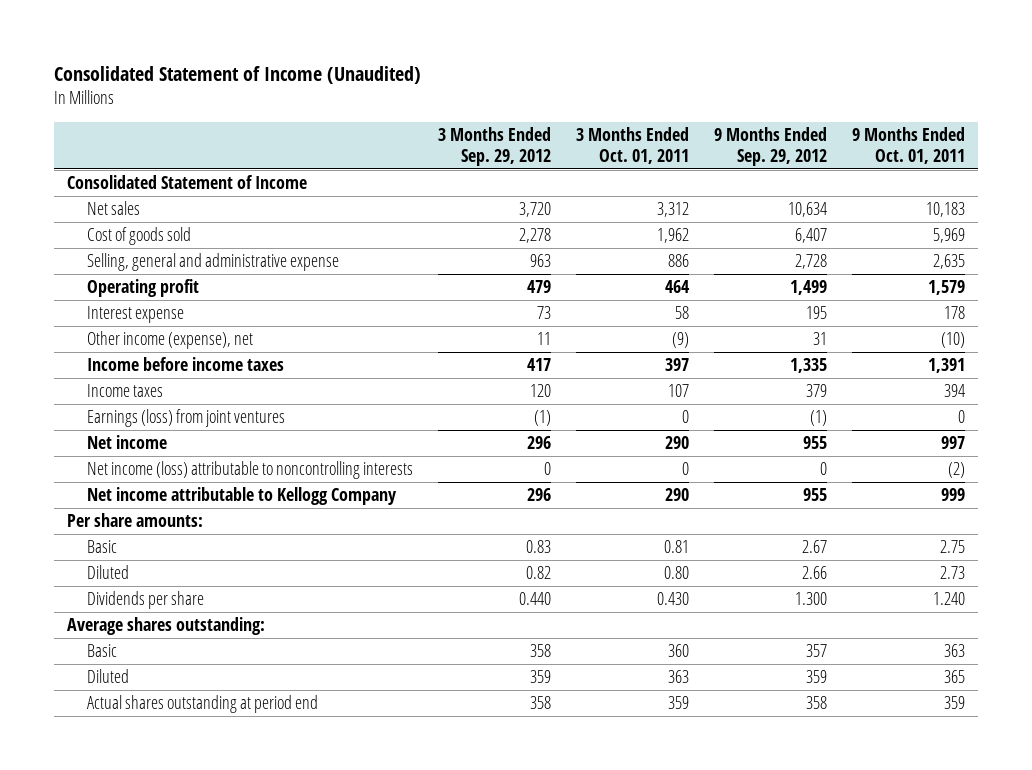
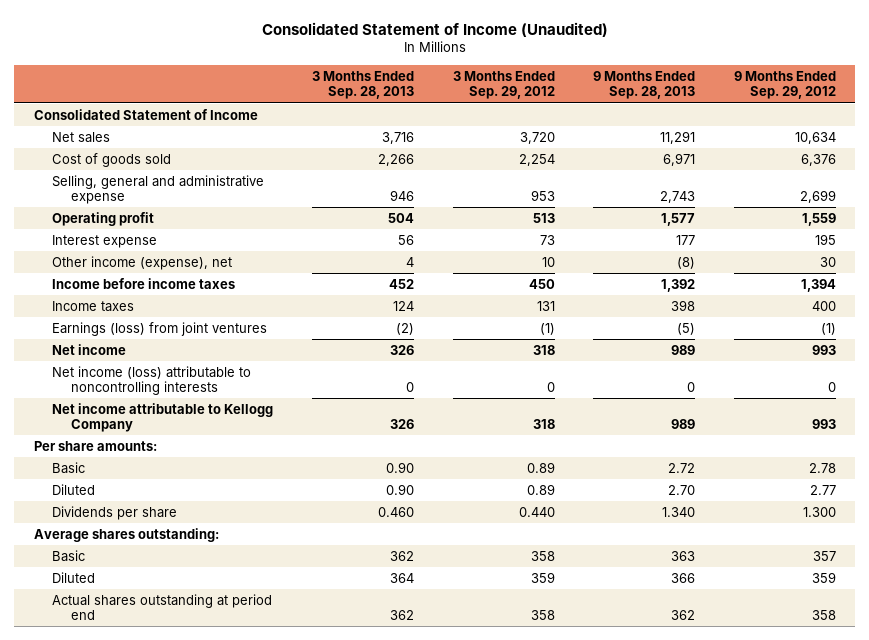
[576,127,690,165] 3 Months Ended Oct. 01, 2011 -> none
[852,127,966,165] 9 Months Ended Oct. 01, 2011 -> none
none -> [311,70,414,100] 3 Months Ended Sep. 28, 2013
none -> [593,70,696,100] 9 Months Ended Sep. 28, 2013
[519,228,552,244] 2,278 -> [518,153,555,166] 2,254
[795,228,828,244] 6,407 -> [800,153,836,166] 6,376
[530,254,552,268] 963 -> [530,190,555,202] 953
[795,254,828,270] 2,728 -> [799,190,836,204] 2,699
[527,280,552,294] 479 -> [532,212,555,223] 513
[790,280,828,296] 1,499 -> [801,212,836,226] 1,559
[537,332,552,346] 11 -> [541,256,555,267] 10
[813,332,828,346] 31 -> [819,256,836,267] 30
[527,358,552,372] 417 -> [528,278,555,289] 450
[790,358,828,374] 1,335 -> [800,278,836,292] 1,394
[530,384,552,398] 120 -> [536,300,555,311] 131
[806,384,828,398] 379 -> [811,300,836,311] 400
[527,436,552,450] 296 -> [532,344,555,355] 318
[803,436,828,450] 955 -> [811,344,836,355] 993
[527,488,552,502] 296 -> [532,419,555,430] 318
[803,488,828,502] 955 -> [811,419,836,430] 993
[526,540,552,554] 0.83 -> [526,461,555,473] 0.89
[802,540,828,554] 2.67 -> [808,462,836,473] 2.78
[526,566,552,580] 0.82 -> [526,483,555,495] 0.89
[802,566,828,580] 2.66 -> [809,484,836,495] 2.77

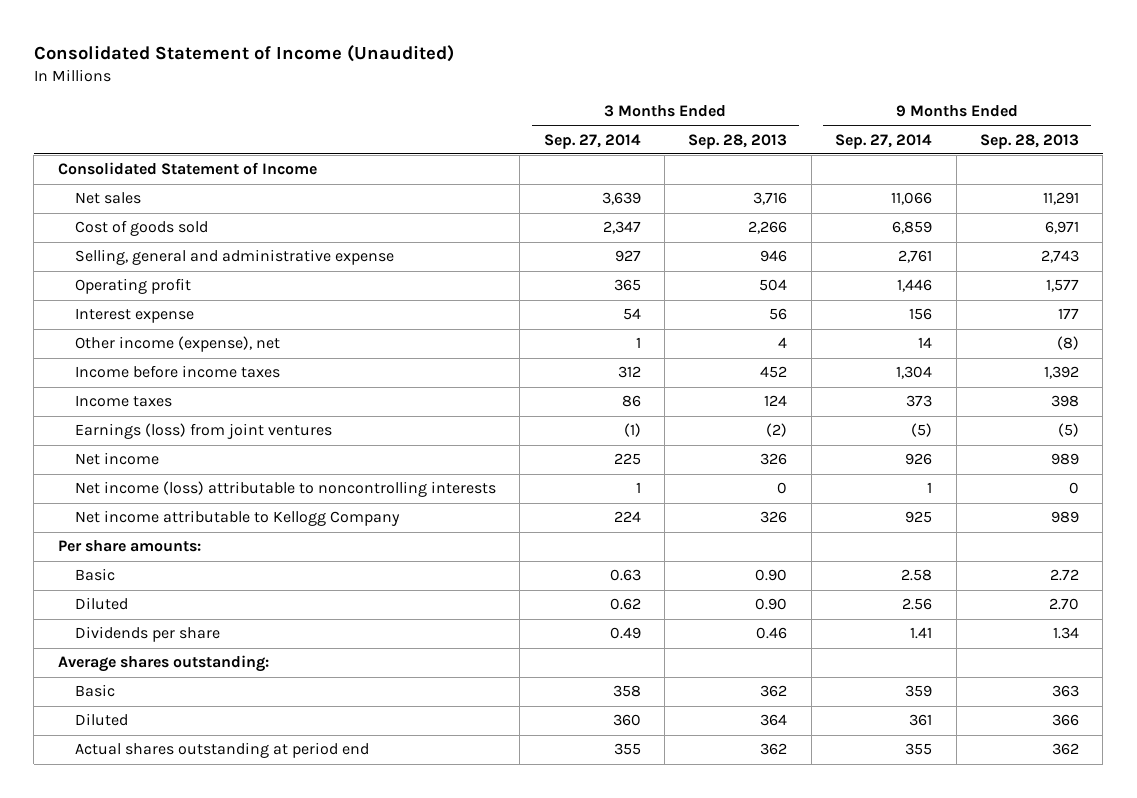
[452,70,555,100] 3 Months Ended Sep. 29, 2012 -> none
[733,70,836,100] 9 Months Ended Sep. 29, 2012 -> none
none -> [543,133,641,149] Sep. 27, 2014
none -> [835,133,933,149] Sep. 27, 2014
[377,506,414,517] 0.460 -> [756,627,788,640] 0.46
[662,506,696,517] 1.340 -> [1052,627,1079,640] 1.34

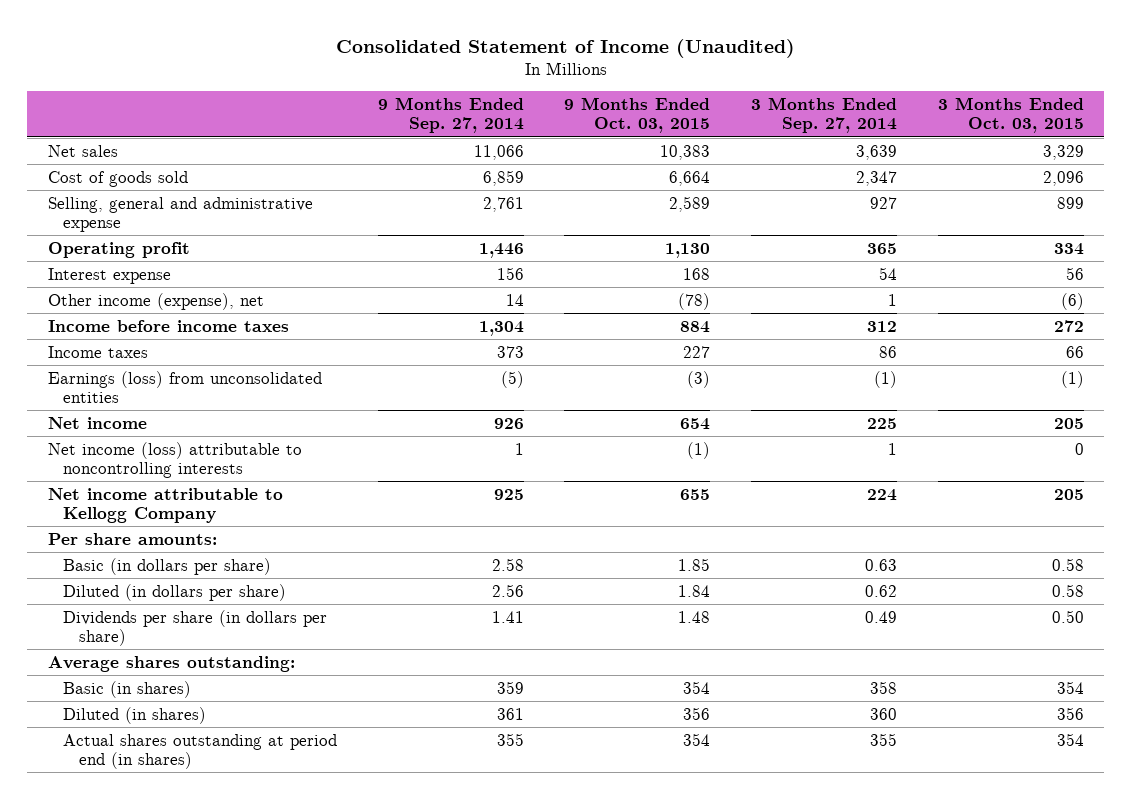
[688,133,788,149] Sep. 28, 2013 -> none
[979,133,1079,149] Sep. 28, 2013 -> none
none -> [564,96,711,134] 9 Months Ended Oct. 03, 2015
none -> [937,96,1084,134] 3 Months Ended Oct. 03, 2015
[57,162,317,176] Consolidated Statement of Income -> none
[74,423,332,440] Earnings (loss) from joint ventures -> [47,370,322,403] Earnings (loss) from unconsolidated entities
[74,568,115,582] Basic -> [63,557,272,575] Basic (in dollars per share)
[74,597,128,611] Diluted -> [63,583,287,601] Diluted (in dollars per share)
[74,626,220,643] Dividends per share -> [63,609,328,646] Dividends per share (in dollars per share)
[74,684,115,698] Basic -> [63,680,192,698] Basic (in shares)
[74,713,128,727] Diluted -> [63,706,207,724] Diluted (in shares)
[74,742,369,759] Actual shares outstanding at period end -> [63,733,338,769] Actual shares outstanding at period end (in shares)

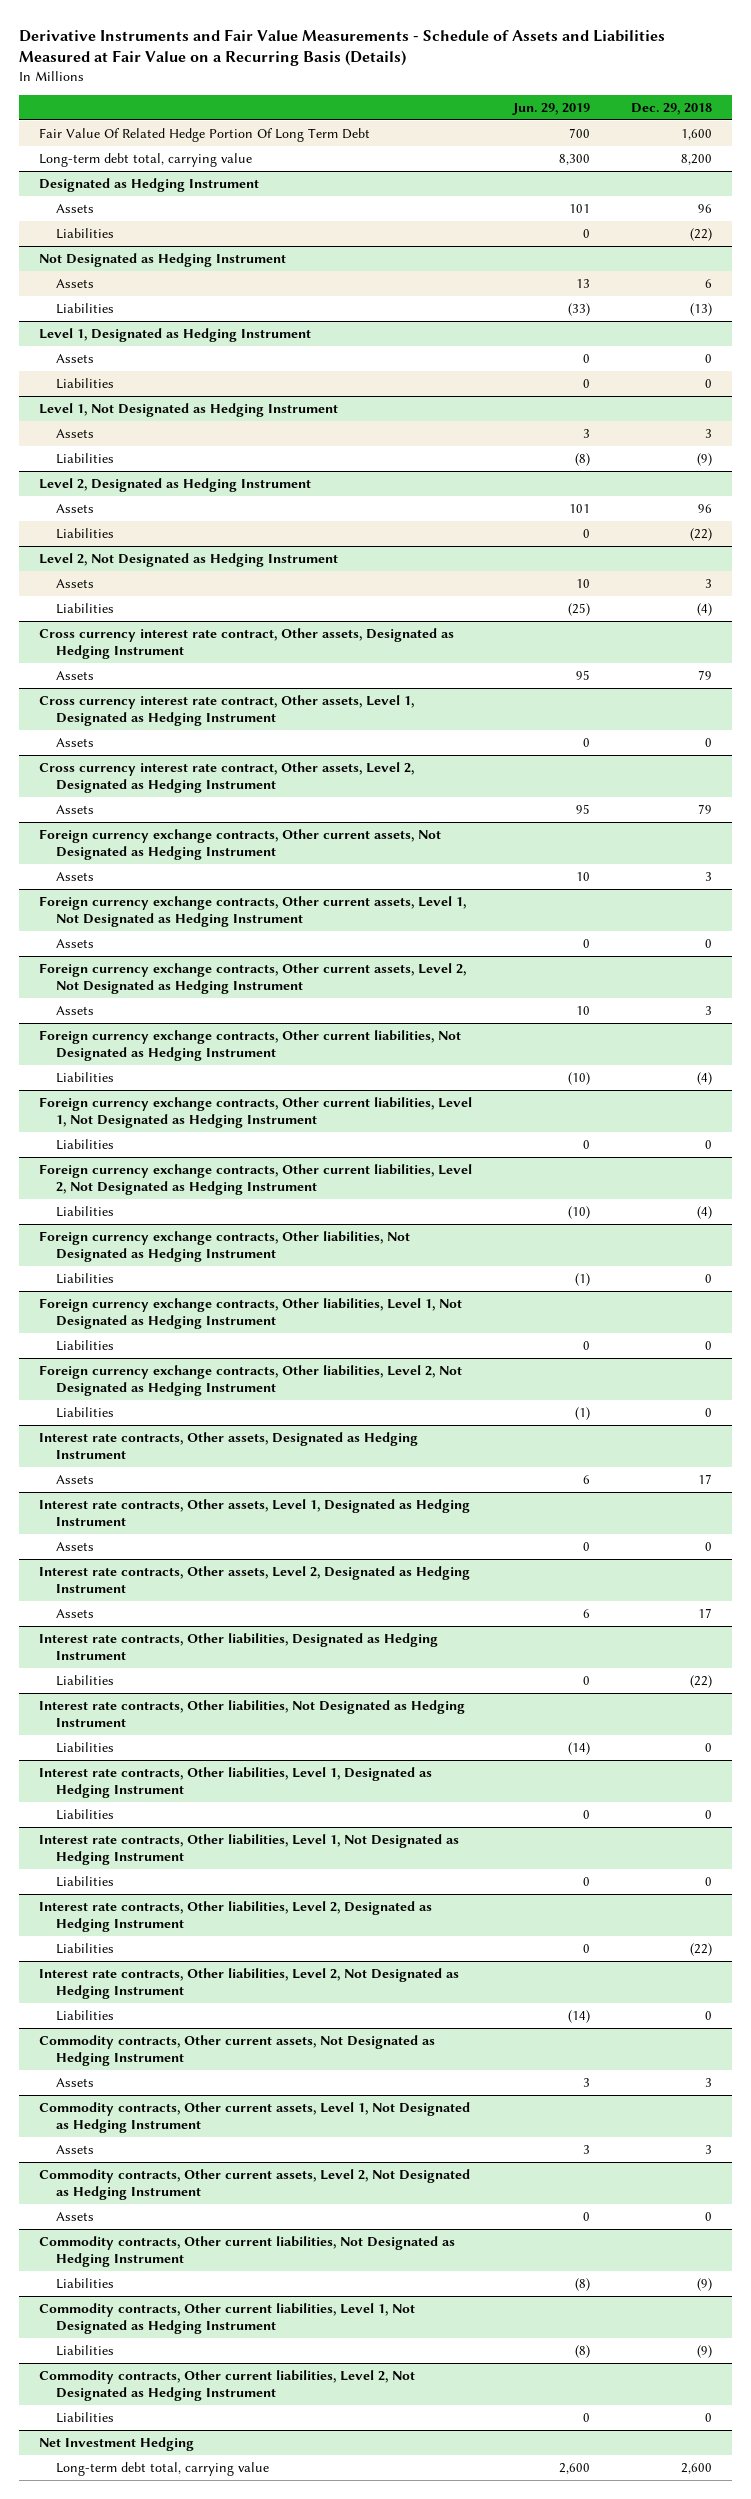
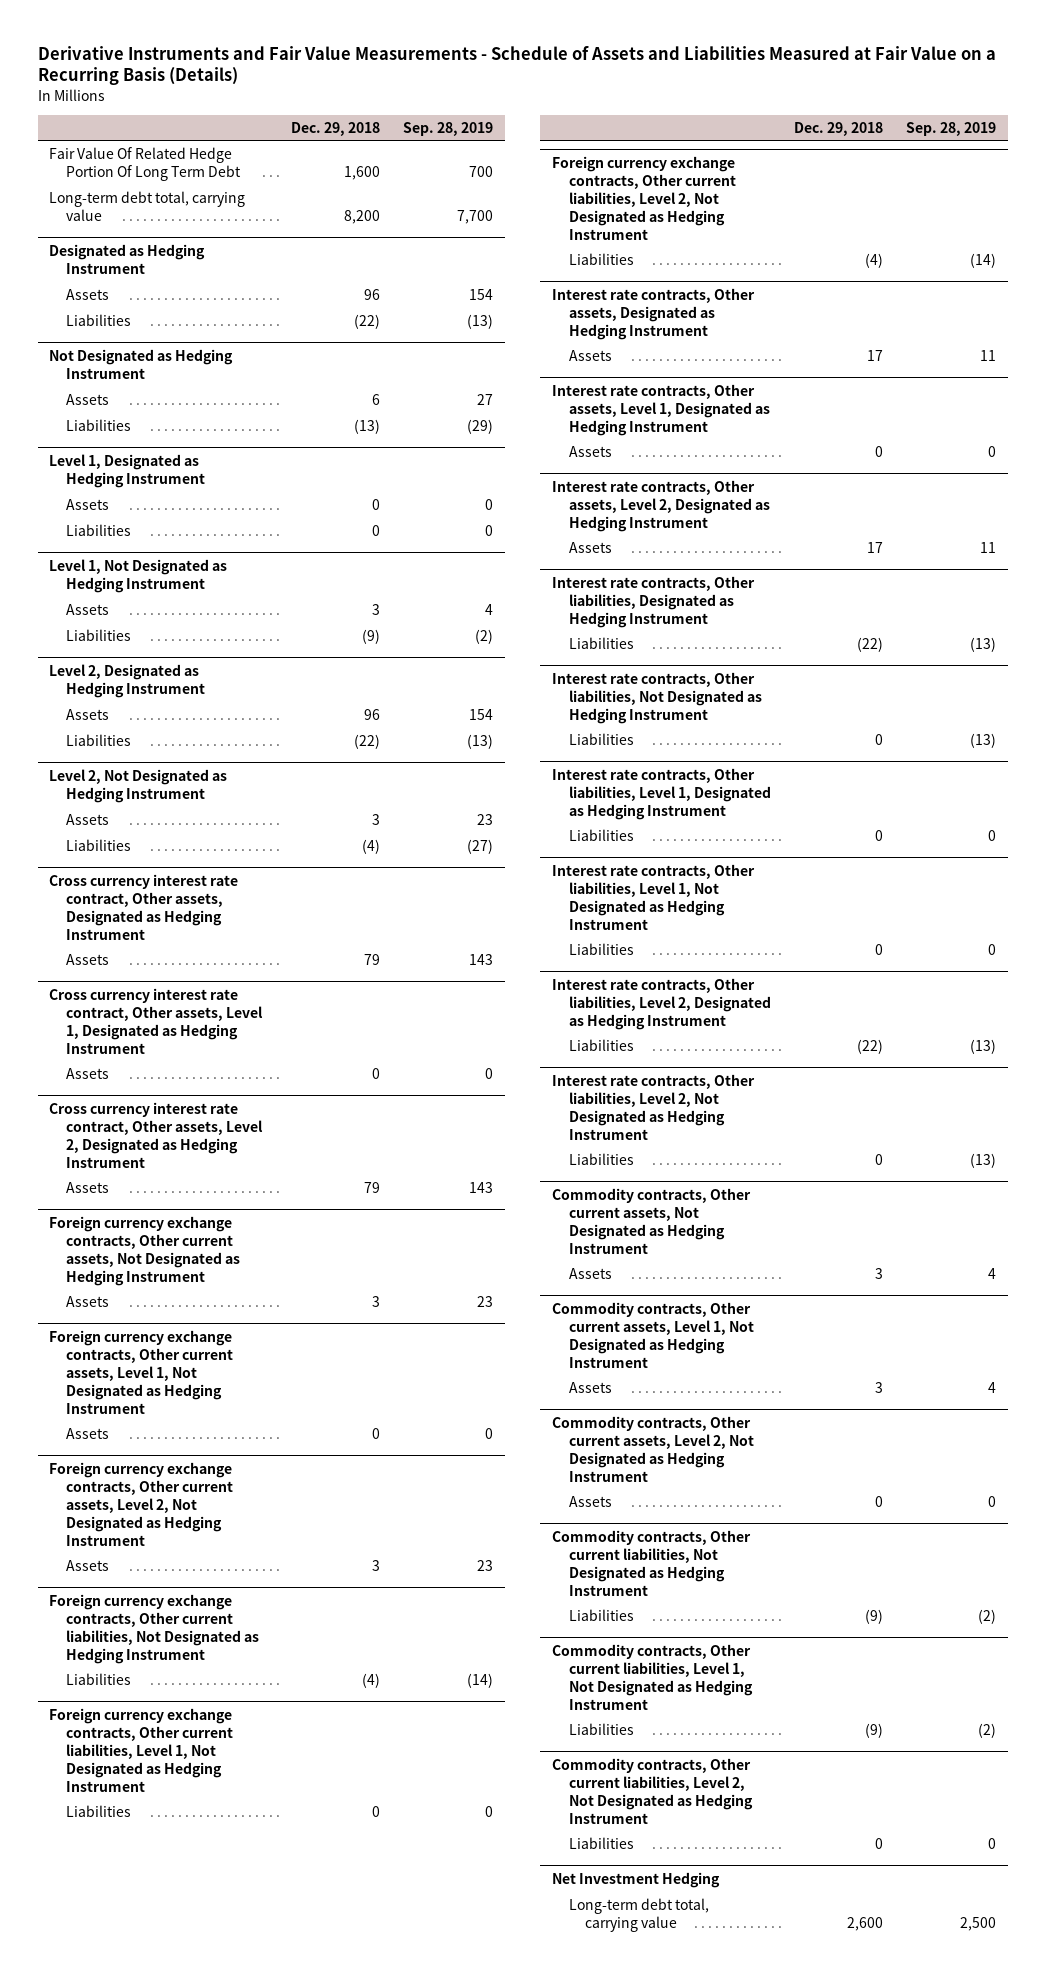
[511,102,590,115] Jun. 29, 2019 -> none
none -> [403,121,494,136] Sep. 28, 2019
[39,1231,411,1262] Foreign currency exchange contracts, Other liabilities, Not Designated as Hedging Instrument -> none
[55,1273,114,1285] Liabilities -> none
[39,1298,463,1329] Foreign currency exchange contracts, Other liabilities, Level 1, Not Designated as Hedging Instrument -> none
[55,1340,114,1352] Liabilities -> none
[39,1365,463,1396] Foreign currency exchange contracts, Other liabilities, Level 2, Not Designated as Hedging Instrument -> none
[55,1407,114,1419] Liabilities -> none

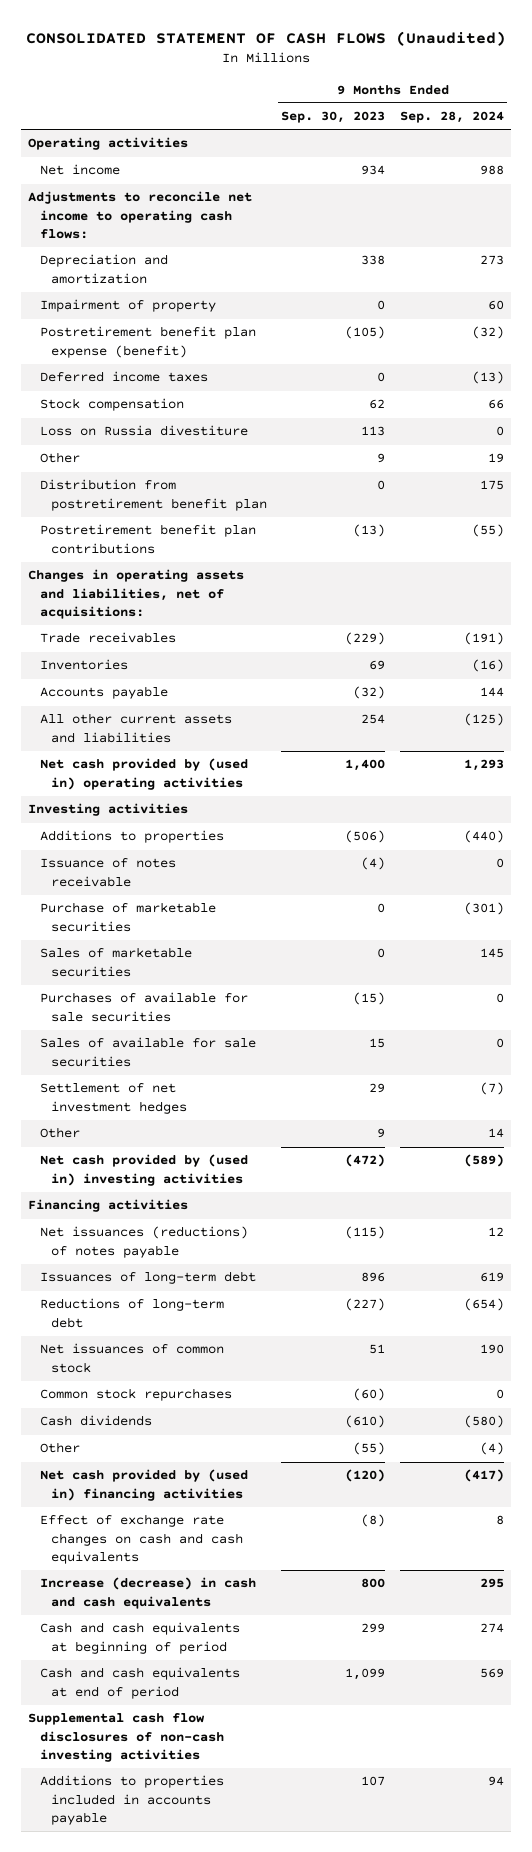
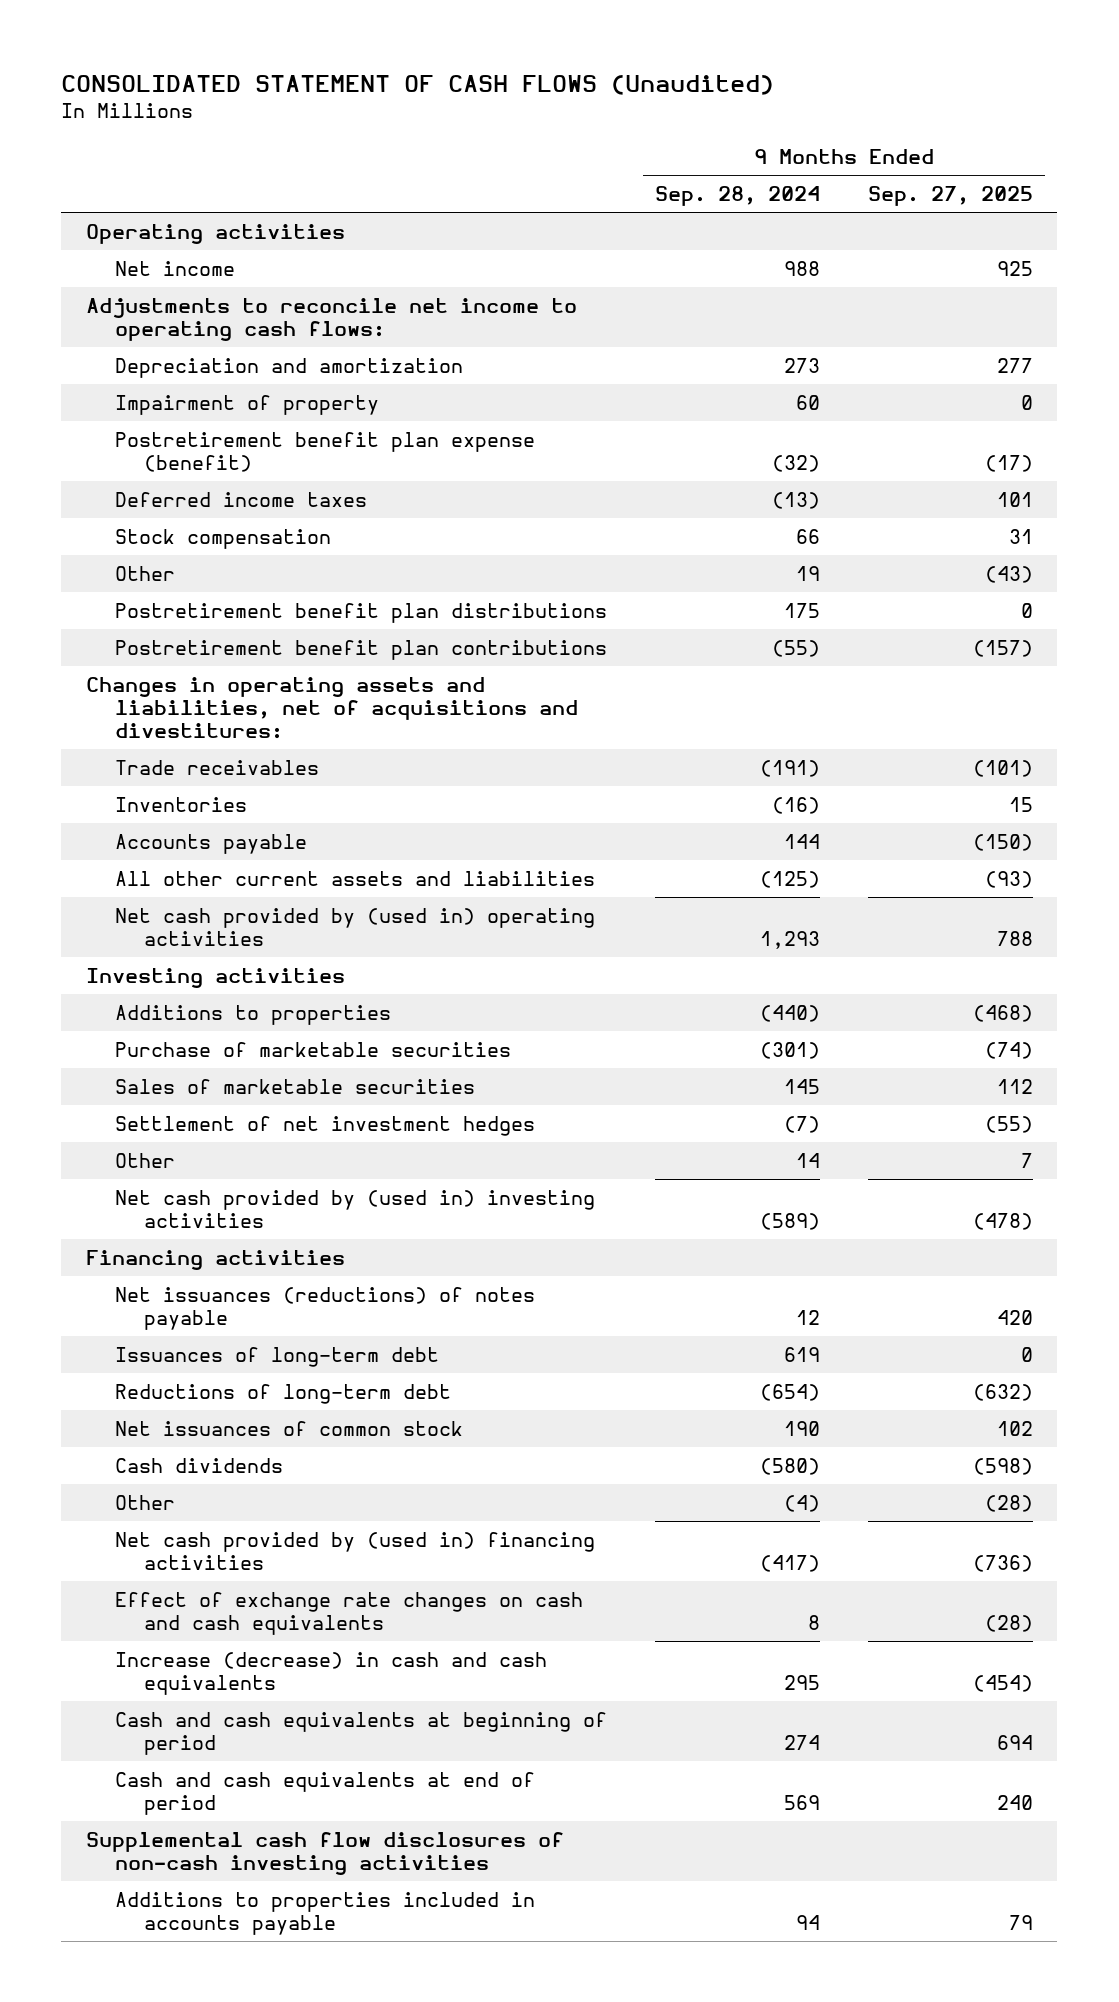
[281,111,386,124] Sep. 30, 2023 -> none
none -> [868,186,1034,207] Sep. 27, 2025
[39,425,248,437] Loss on Russia divestiture -> none
[39,479,268,511] Distribution from postretirement benefit plan -> [114,603,607,624] Postretirement benefit plan distributions
[28,569,245,620] Changes in operating assets and liabilities, net of acquisitions: -> [85,677,578,740] Changes in operating assets and liabilities, net of acquisitions and divestitures:
[39,858,176,887] Issuance of notes receivable -> none
[39,992,248,1022] Purchases of available for sale securities -> none
[39,1037,256,1067] Sales of available for sale securities -> none
[39,1388,232,1402] Common stock repurchases -> none

